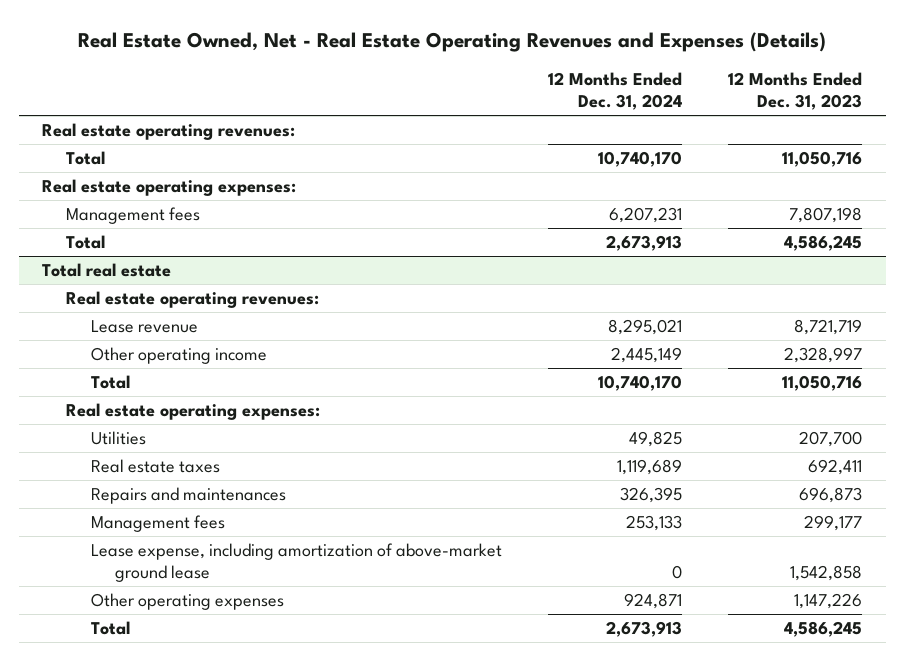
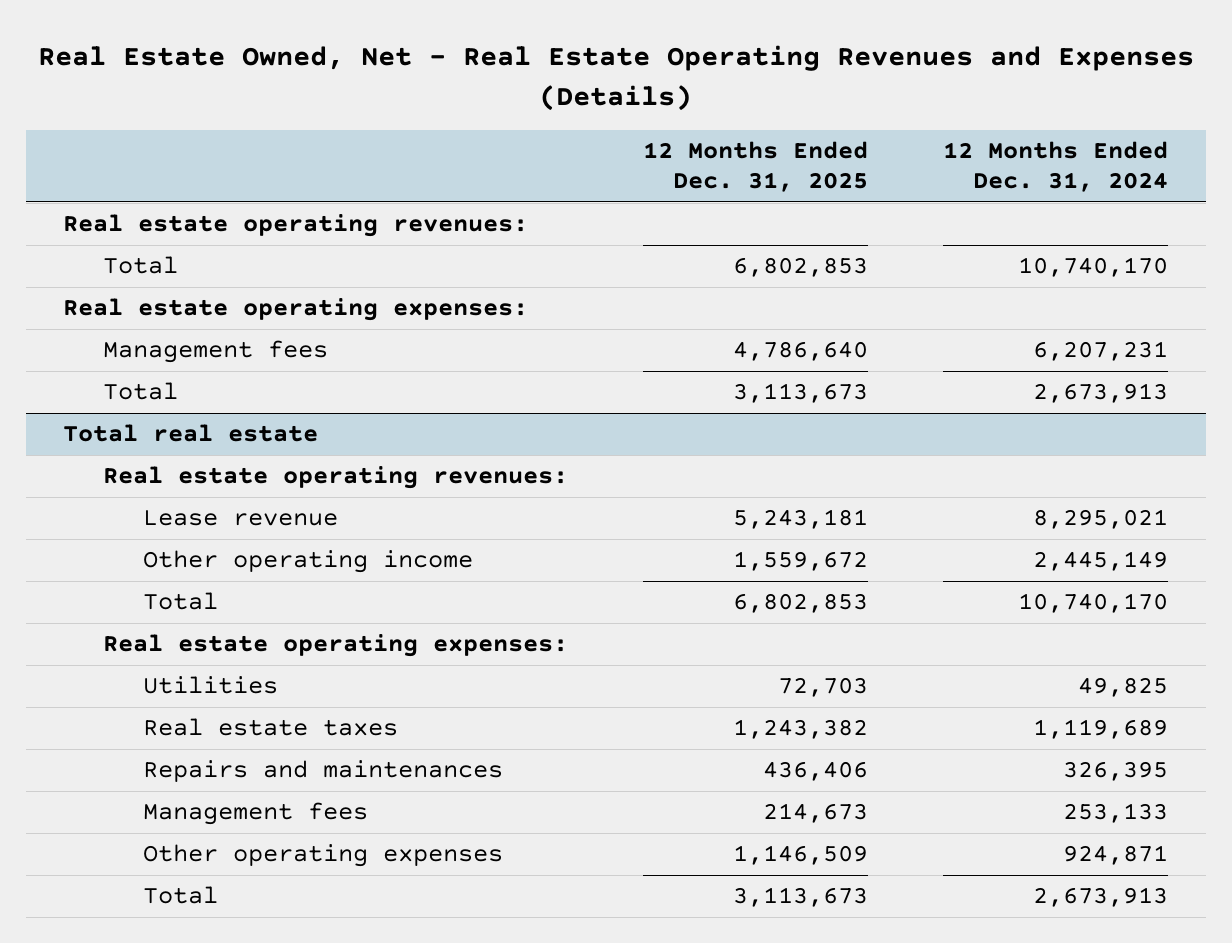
[728,72,863,111] 12 Months Ended Dec. 31, 2023 -> none
none -> [643,141,869,193] 12 Months Ended Dec. 31, 2025
[90,542,502,583] Lease expense, including amortization of above-market ground lease -> none

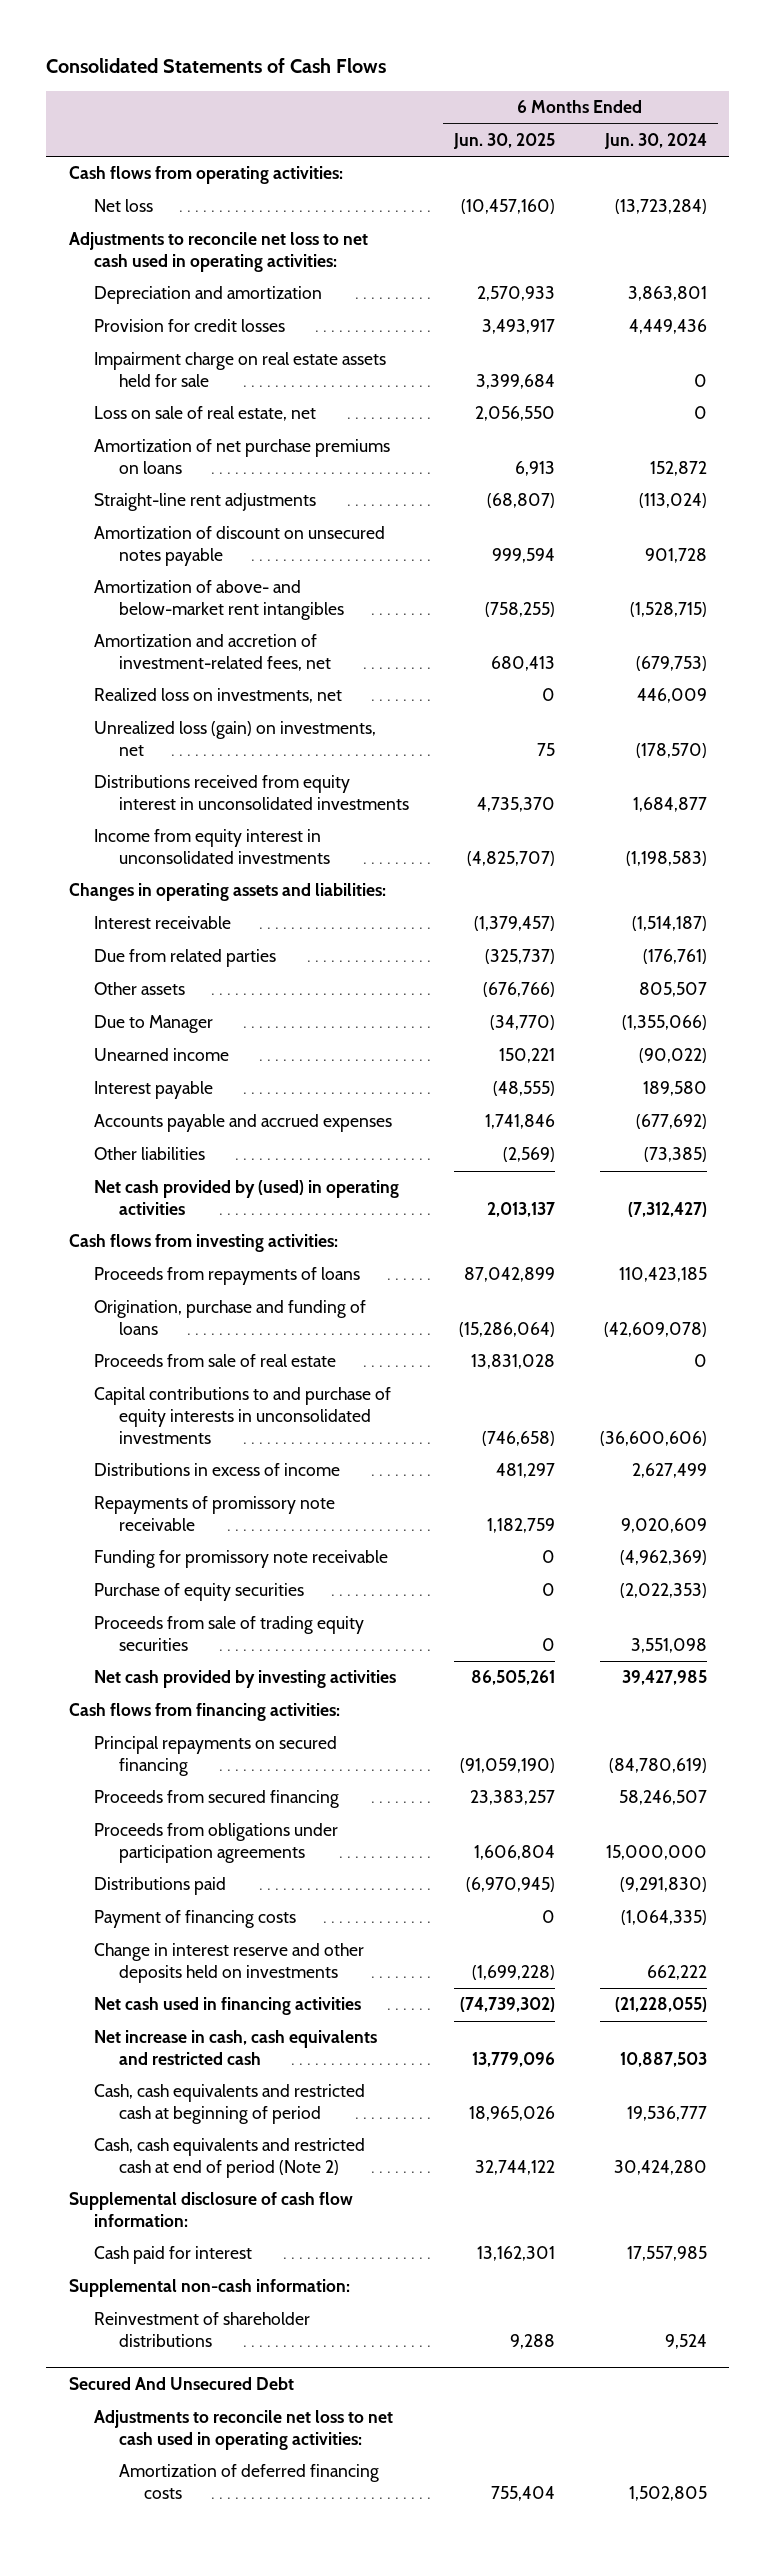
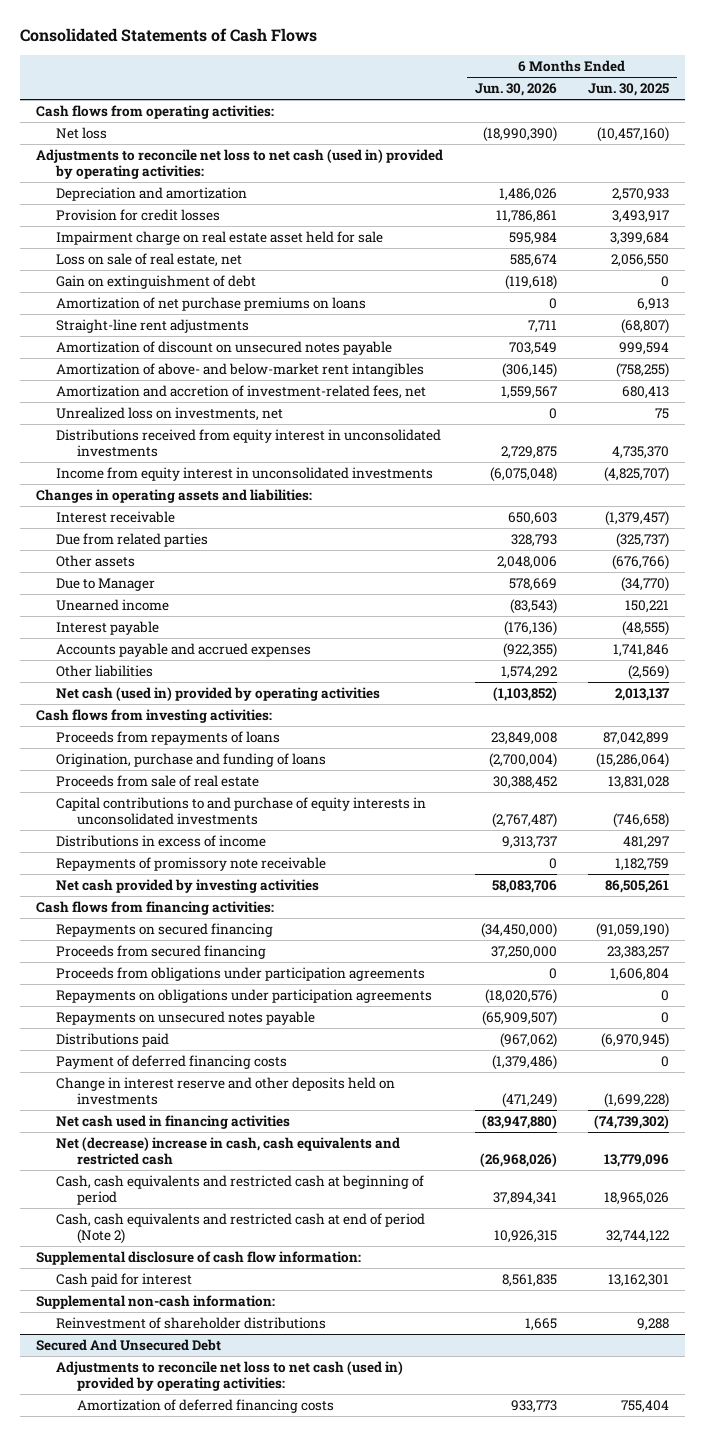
[603,132,707,149] Jun. 30, 2024 -> none
none -> [474,83,557,97] Jun. 30, 2026
[68,232,368,273] Adjustments to reconcile net loss to net cash used in operating activities: -> [35,149,443,180] Adjustments to reconcile net loss to net cash (used in) provided by operating activities:
[93,352,386,388] Impairment charge on real estate assets held for sale -> [56,231,384,246] Impairment charge on real estate asset held for sale
none -> [56,275,257,290] Gain on extinguishment of debt
[93,688,342,704] Realized loss on investments, net -> none
[93,721,376,757] Unrealized loss (gain) on investments, net -> [56,407,284,422] Unrealized loss on investments, net
[93,1180,399,1216] Net cash provided by (used) in operating activities -> [56,687,381,702] Net cash (used in) provided by operating activities
[93,1550,388,1569] Funding for promissory note receivable -> none
[93,1583,304,1602] Purchase of equity securities -> none
[93,1616,364,1652] Proceeds from sale of trading equity securities -> none
[93,1736,337,1777] Principal repayments on secured financing -> [56,923,274,938] Repayments on secured financing
none -> [56,989,433,1004] Repayments on obligations under participation agreements
none -> [56,1011,316,1026] Repayments on unsecured notes payable
[93,1910,296,1929] Payment of financing costs -> [56,1055,288,1070] Payment of deferred financing costs
[93,2030,377,2066] Net increase in cash, cash equivalents and restricted cash -> [56,1137,401,1166] Net (decrease) increase in cash, cash equivalents and restricted cash
[93,2410,393,2451] Adjustments to reconcile net loss to net cash used in operating activities: -> [56,1361,404,1392] Adjustments to reconcile net loss to net cash (used in) provided by operating activities:

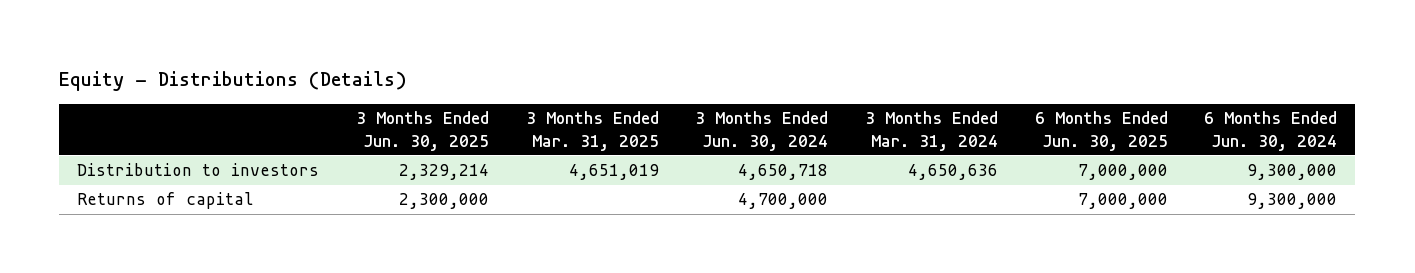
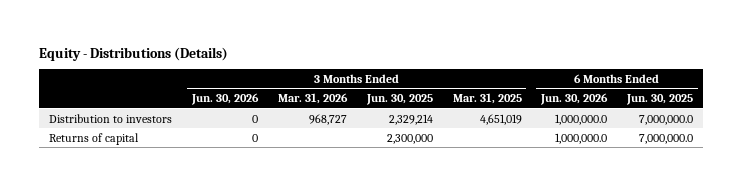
[695,111,829,151] 3 Months Ended Jun. 30, 2024 -> none
[864,111,998,151] 3 Months Ended Mar. 31, 2024 -> none
[1204,111,1338,151] 6 Months Ended Jun. 30, 2024 -> none
none -> [191,93,260,106] Jun. 30, 2026
none -> [277,93,348,105] Mar. 31, 2026
none -> [540,93,609,106] Jun. 30, 2026
[1077,164,1168,181] 7,000,000 -> [639,114,694,125] 7,000,000.0
[1077,193,1168,210] 7,000,000 -> [639,133,694,144] 7,000,000.0

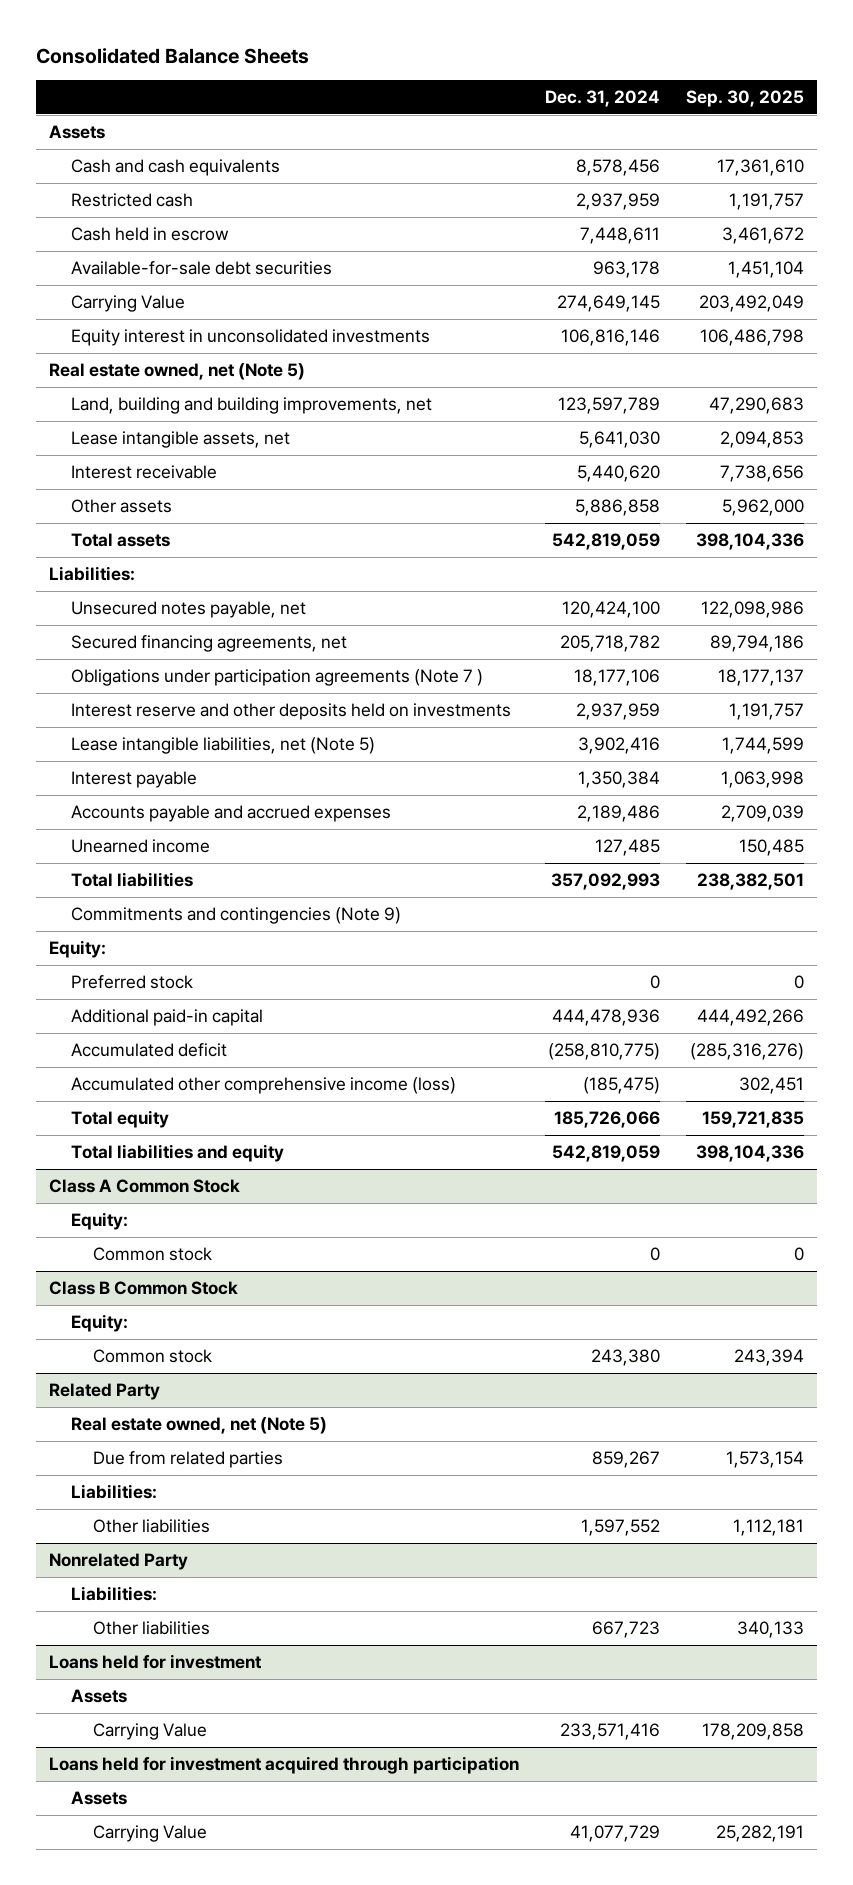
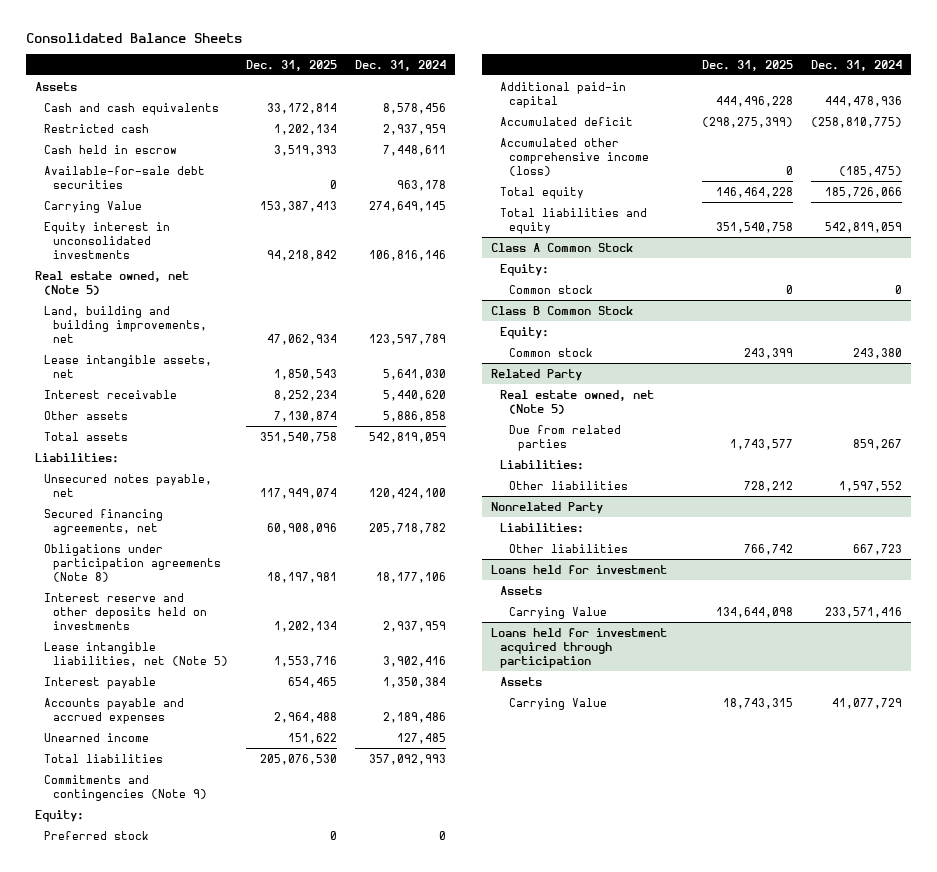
[685,90,804,108] Sep. 30, 2025 -> none
none -> [245,59,337,71] Dec. 31, 2025
[70,668,483,686] Obligations under participation agreements (Note 7 ) -> [43,543,221,582] Obligations under participation agreements (Note 8)

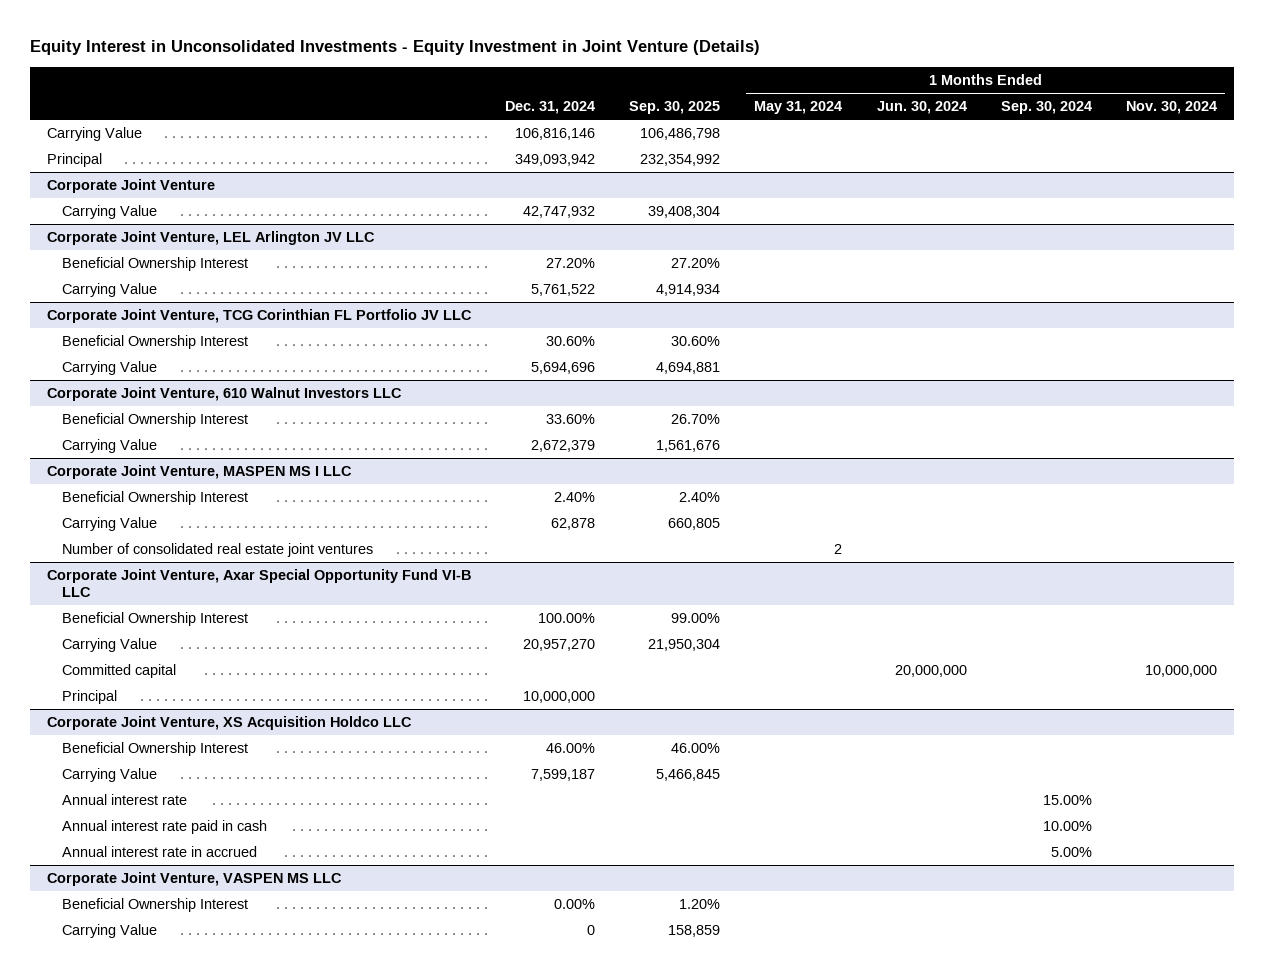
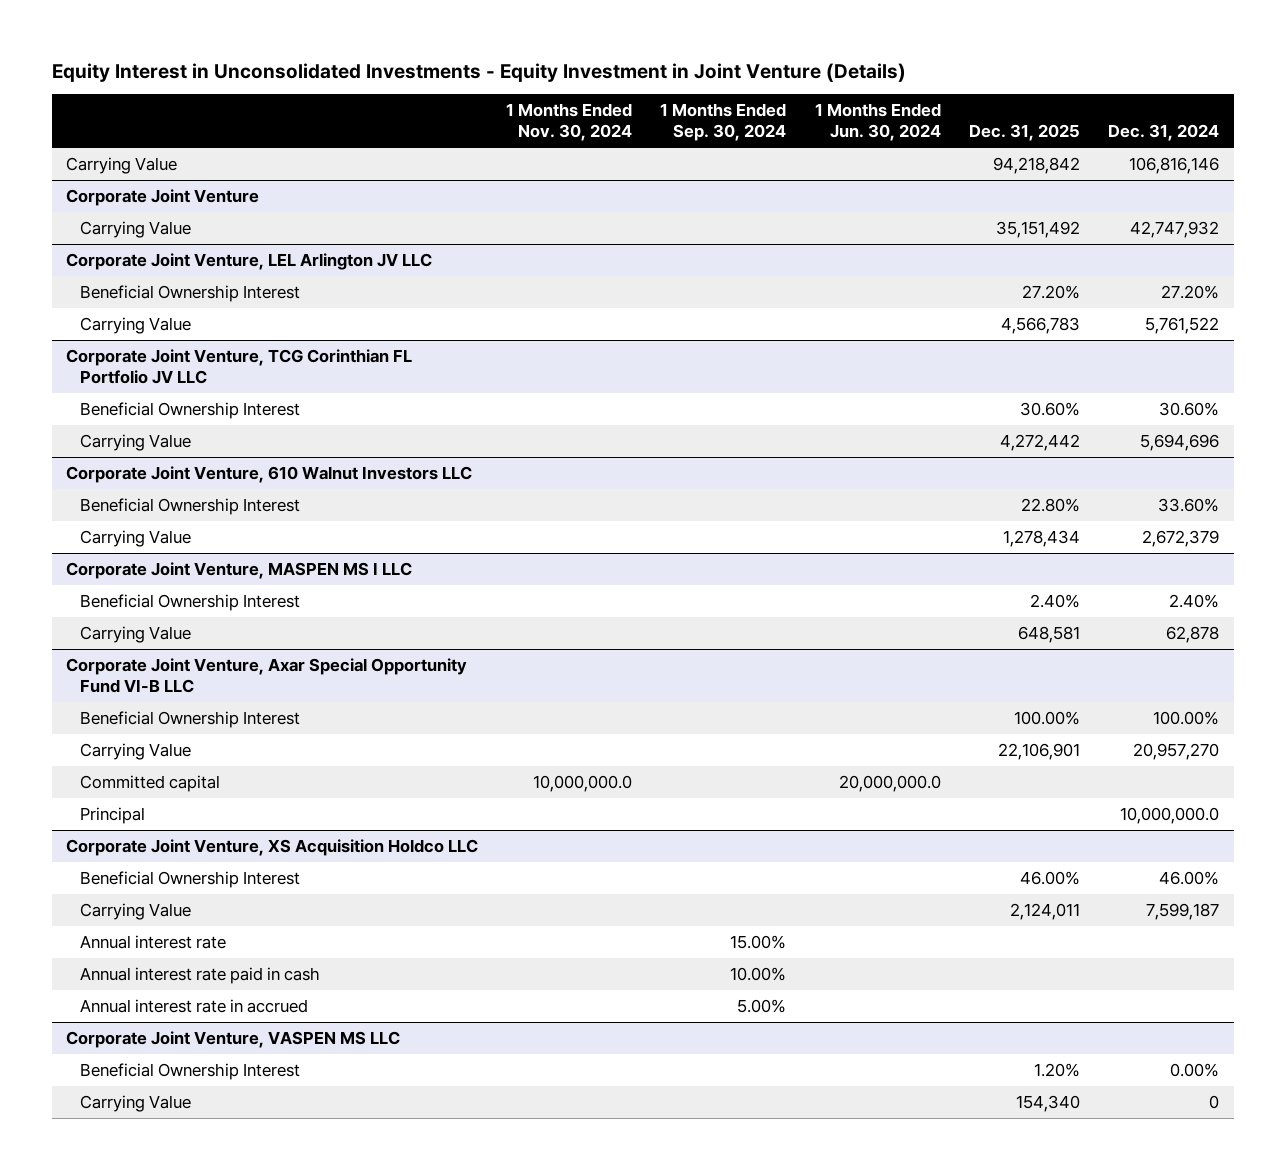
[629,101,721,115] Sep. 30, 2025 -> none
[754,101,843,115] May 31, 2024 -> none
none -> [969,124,1081,142] Dec. 31, 2025
[46,153,102,168] Principal -> none
[61,543,373,558] Number of consolidated real estate joint ventures -> none
[894,665,967,678] 20,000,000 -> [838,774,941,792] 20,000,000.0
[1144,665,1217,678] 10,000,000 -> [533,774,633,792] 10,000,000.0
[523,691,596,704] 10,000,000 -> [1120,806,1220,824] 10,000,000.0

